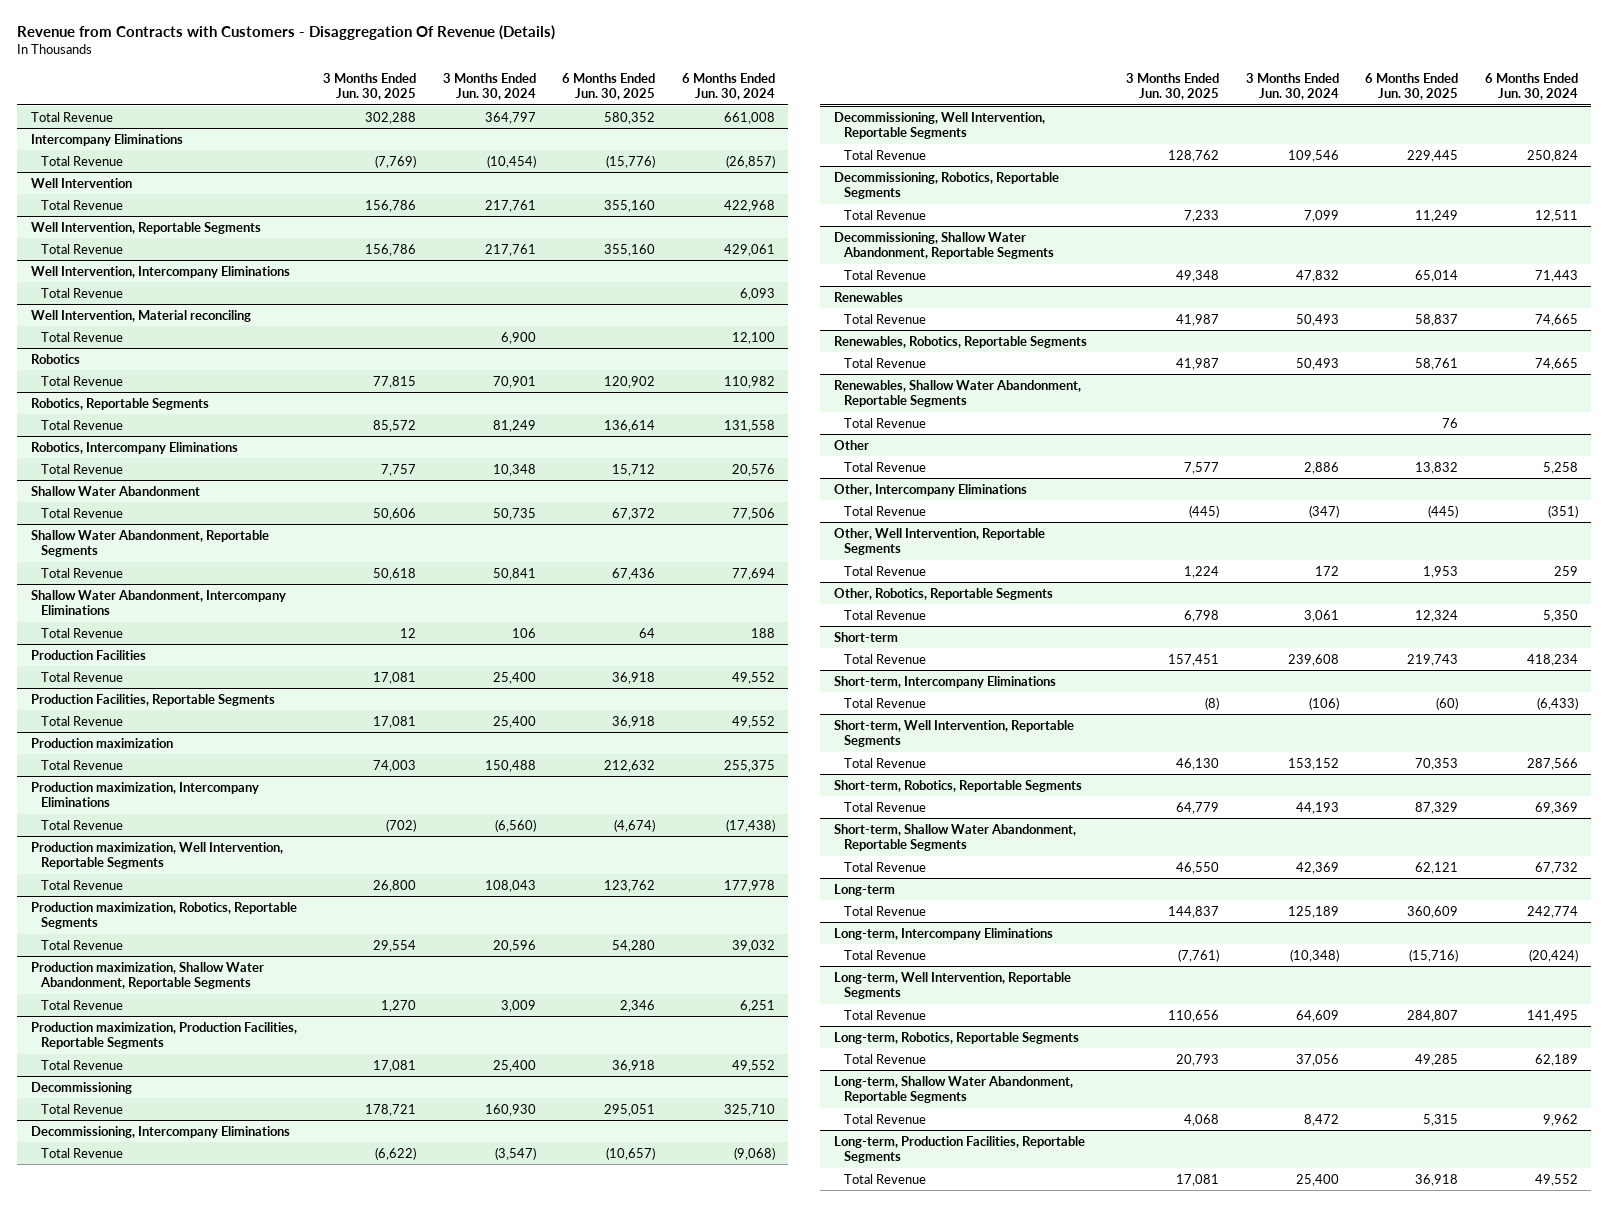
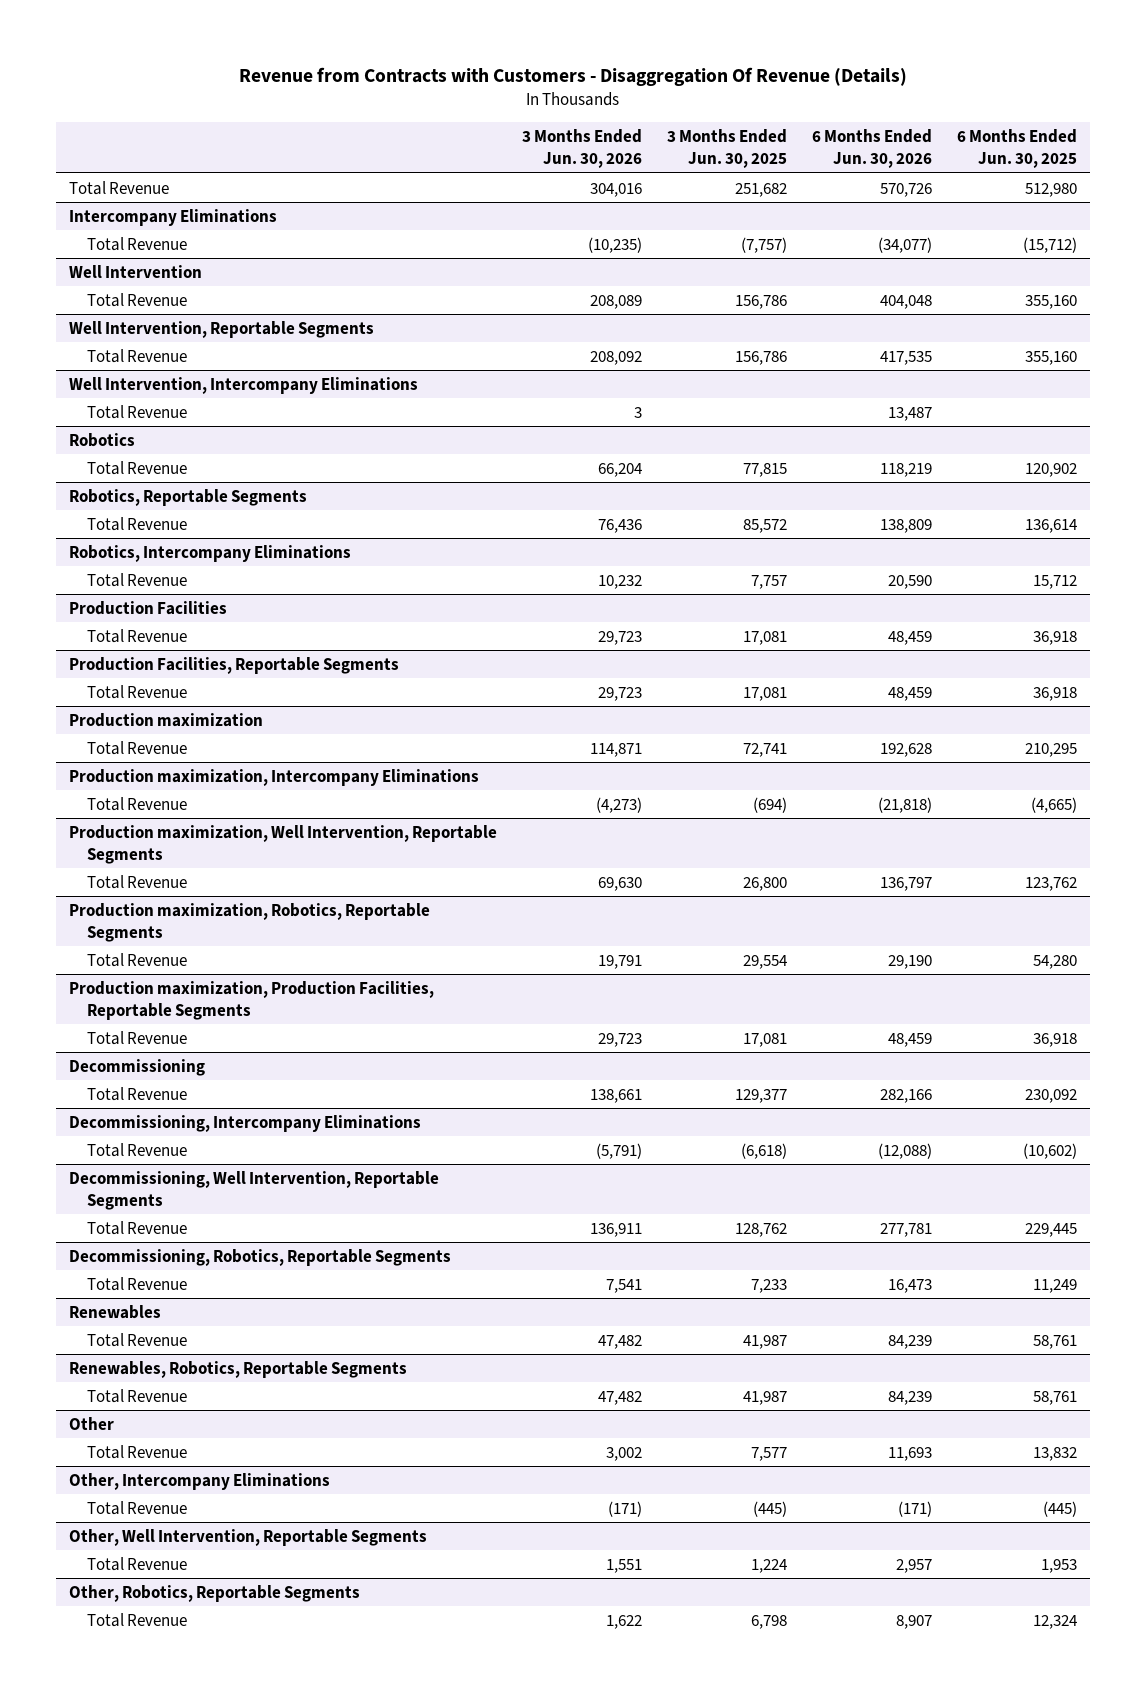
[442,72,536,101] 3 Months Ended Jun. 30, 2024 -> none
[682,72,776,101] 6 Months Ended Jun. 30, 2024 -> none
none -> [521,129,642,168] 3 Months Ended Jun. 30, 2026
none -> [812,129,933,168] 6 Months Ended Jun. 30, 2026
[365,111,417,124] 302,288 -> [734,182,787,197] 251,682
[604,111,656,124] 580,352 -> [1025,182,1078,197] 512,980
[375,154,417,168] (7,769) -> [740,236,787,253] (7,757)
[606,154,656,168] (15,776) -> [1023,236,1078,253] (15,712)
[30,309,251,322] Well Intervention, Material reconciling -> none
[41,331,124,342] Total Revenue -> none
[30,485,200,496] Shallow Water Abandonment -> none
[41,507,124,518] Total Revenue -> none
[30,529,269,558] Shallow Water Abandonment, Reportable Segments -> none
[41,567,124,578] Total Revenue -> none
[30,589,286,616] Shallow Water Abandonment, Intercompany Eliminations -> none
[41,627,124,638] Total Revenue -> none
[373,759,417,772] 74,003 -> [742,742,787,757] 72,741
[604,759,656,772] 212,632 -> [1025,742,1078,757] 210,295
[386,818,417,832] (702) -> [752,796,787,813] (694)
[614,818,656,832] (4,674) -> [1031,796,1078,813] (4,665)
[30,961,264,990] Production maximization, Shallow Water Abandonment, Reportable Segments -> none
[41,999,124,1010] Total Revenue -> none
[365,1103,417,1116] 178,721 -> [734,1088,787,1103] 129,377
[604,1103,656,1116] 295,051 -> [1025,1088,1078,1103] 230,092
[375,1146,417,1160] (6,622) -> [740,1142,787,1159] (6,618)
[606,1146,656,1160] (10,657) -> [1023,1142,1078,1159] (10,602)
[833,231,1054,260] Decommissioning, Shallow Water Abandonment, Reportable Segments -> none
[843,269,926,280] Total Revenue -> none
[1415,313,1459,326] 58,837 -> [1033,1334,1078,1349] 58,761
[833,379,1081,408] Renewables, Shallow Water Abandonment, Reportable Segments -> none
[843,417,926,428] Total Revenue -> none
[833,631,898,642] Short-term -> none
[843,653,926,664] Total Revenue -> none
[833,675,1056,688] Short-term, Intercompany Eliminations -> none
[843,697,926,708] Total Revenue -> none
[833,719,1074,748] Short-term, Well Intervention, Reportable Segments -> none
[843,757,926,768] Total Revenue -> none
[833,779,1082,792] Short-term, Robotics, Reportable Segments -> none
[843,801,926,812] Total Revenue -> none
[833,823,1076,852] Short-term, Shallow Water Abandonment, Reportable Segments -> none
[843,861,926,872] Total Revenue -> none
[833,883,895,896] Long-term -> none
[843,905,926,916] Total Revenue -> none
[833,927,1053,940] Long-term, Intercompany Eliminations -> none
[843,949,926,960] Total Revenue -> none
[833,971,1071,1000] Long-term, Well Intervention, Reportable Segments -> none
[843,1009,926,1020] Total Revenue -> none
[833,1031,1079,1044] Long-term, Robotics, Reportable Segments -> none
[843,1053,926,1064] Total Revenue -> none
[833,1075,1073,1104] Long-term, Shallow Water Abandonment, Reportable Segments -> none
[843,1113,926,1124] Total Revenue -> none
[833,1135,1085,1164] Long-term, Production Facilities, Reportable Segments -> none
[843,1173,926,1184] Total Revenue -> none

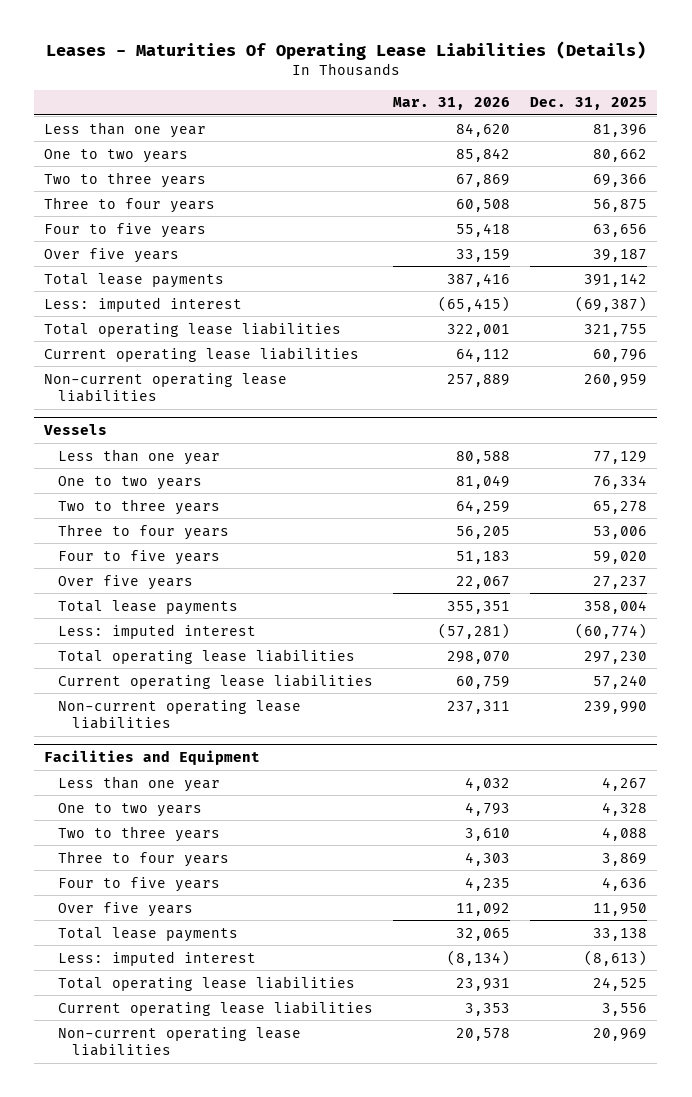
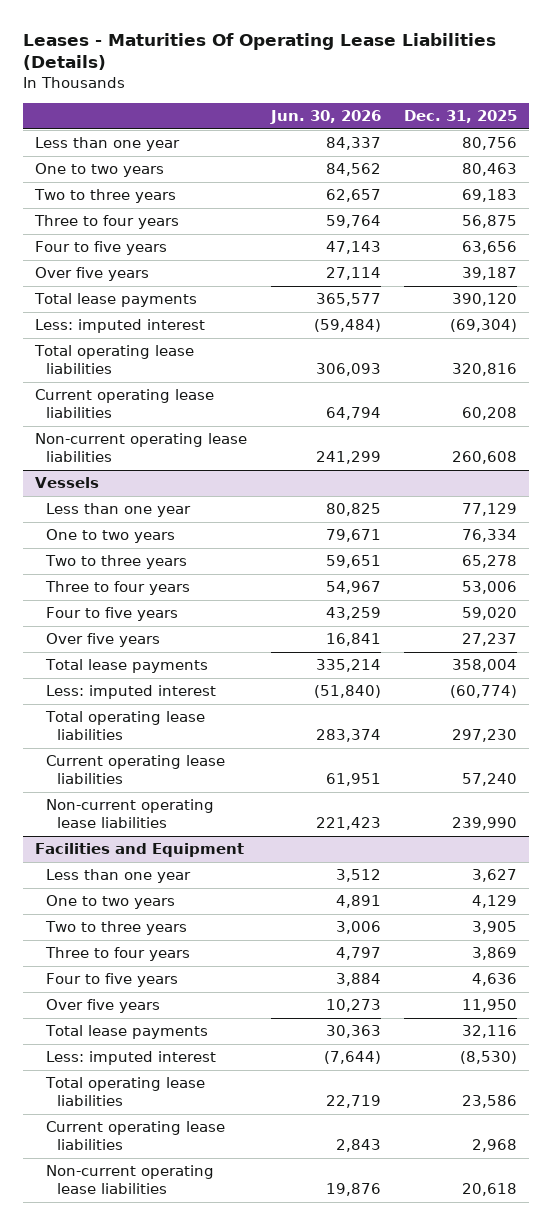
[393,97,511,111] Mar. 31, 2026 -> none
none -> [269,110,381,125] Jun. 30, 2026
[593,123,648,137] 81,396 -> [462,137,518,151] 80,756
[593,148,648,162] 80,662 -> [462,163,518,177] 80,463
[593,173,648,187] 69,366 -> [462,189,518,203] 69,183
[584,272,648,287] 391,142 -> [452,293,518,307] 390,120
[575,295,648,312] (69,387) -> [450,319,518,333] (69,304)
[584,323,648,337] 321,755 -> [452,363,518,377] 320,816
[593,348,648,362] 60,796 -> [462,407,518,421] 60,208
[584,373,648,387] 260,959 -> [452,451,518,465] 260,608
[602,776,648,791] 4,267 -> [472,869,518,883] 3,627
[602,801,648,816] 4,328 -> [472,895,518,909] 4,129
[602,826,648,841] 4,088 -> [472,921,518,935] 3,905
[593,927,648,941] 33,138 -> [462,1025,518,1039] 32,116
[584,949,648,966] (8,613) -> [460,1051,518,1065] (8,530)
[593,976,648,991] 24,525 -> [462,1095,518,1109] 23,586
[602,1002,648,1016] 3,556 -> [472,1139,518,1153] 2,968
[593,1027,648,1041] 20,969 -> [462,1183,518,1197] 20,618

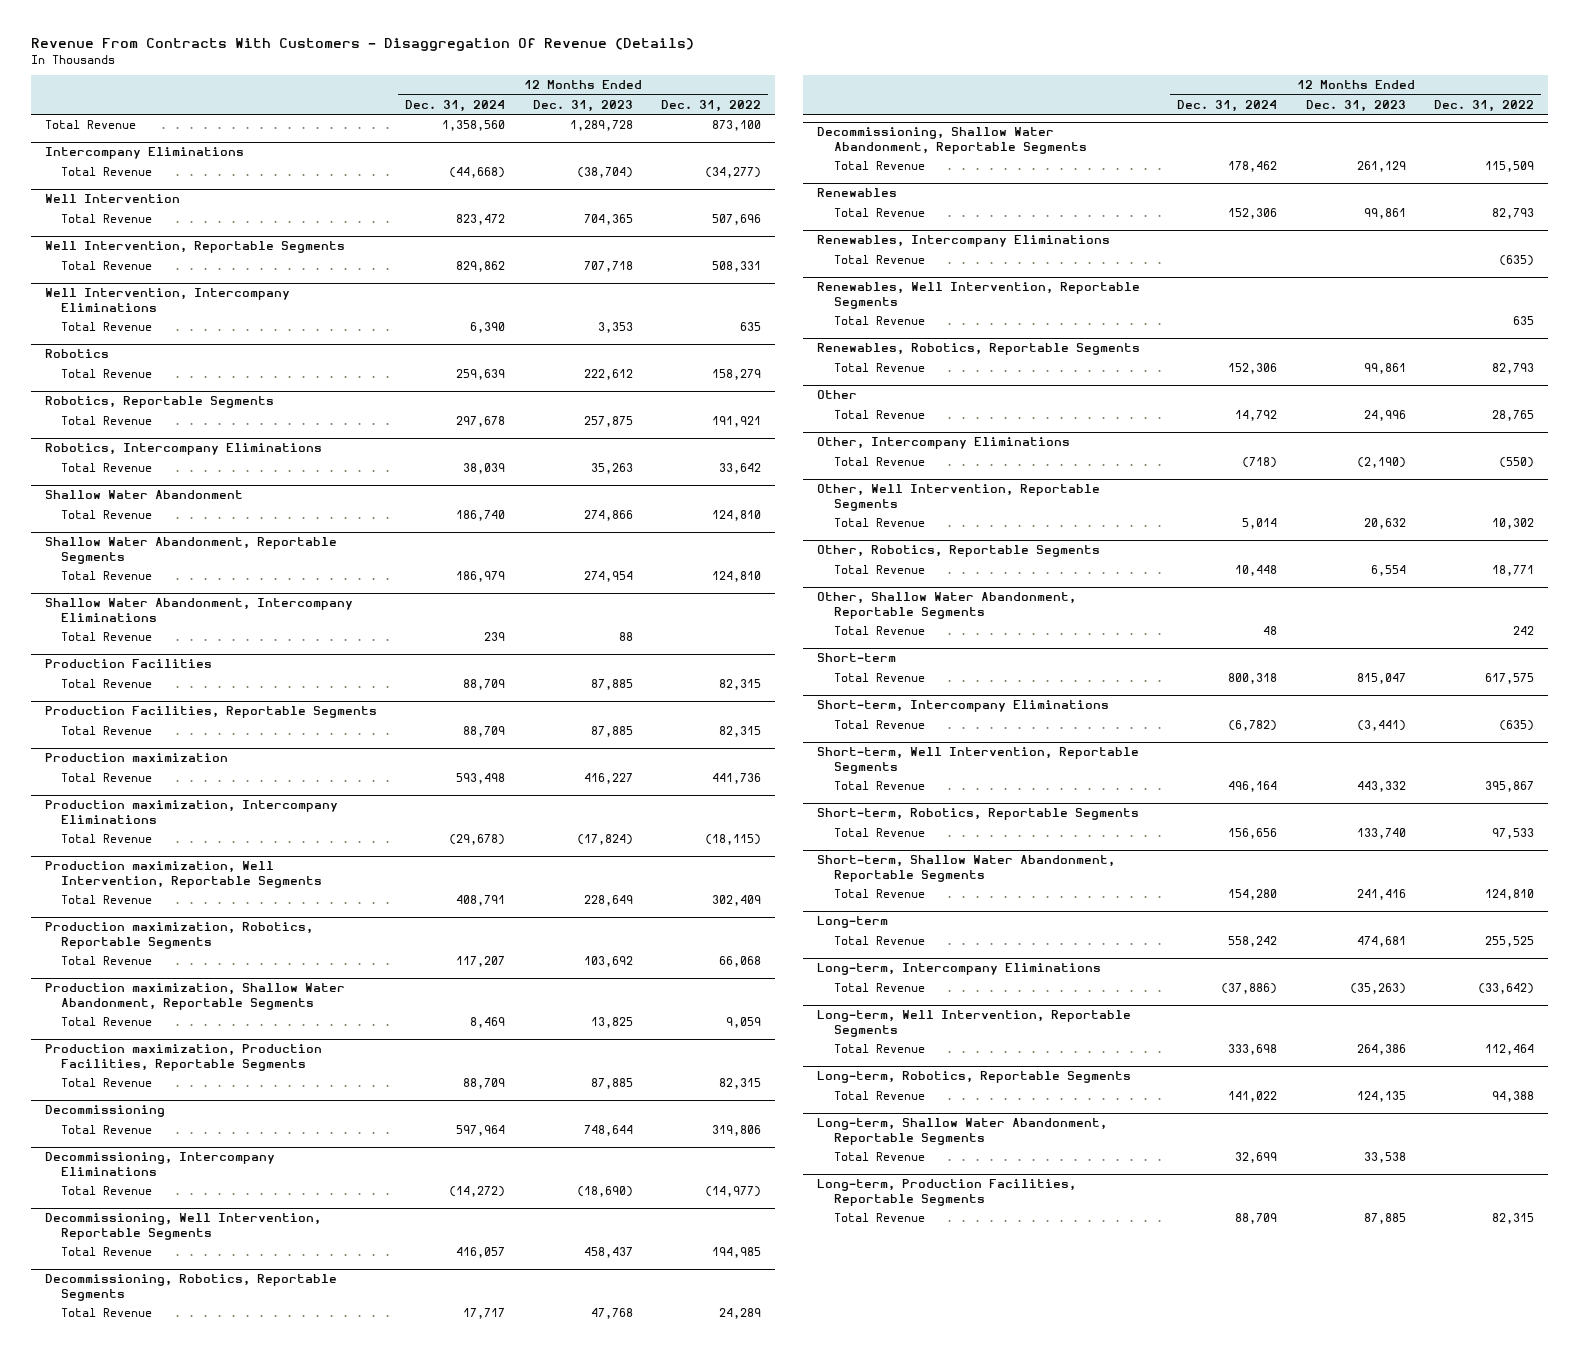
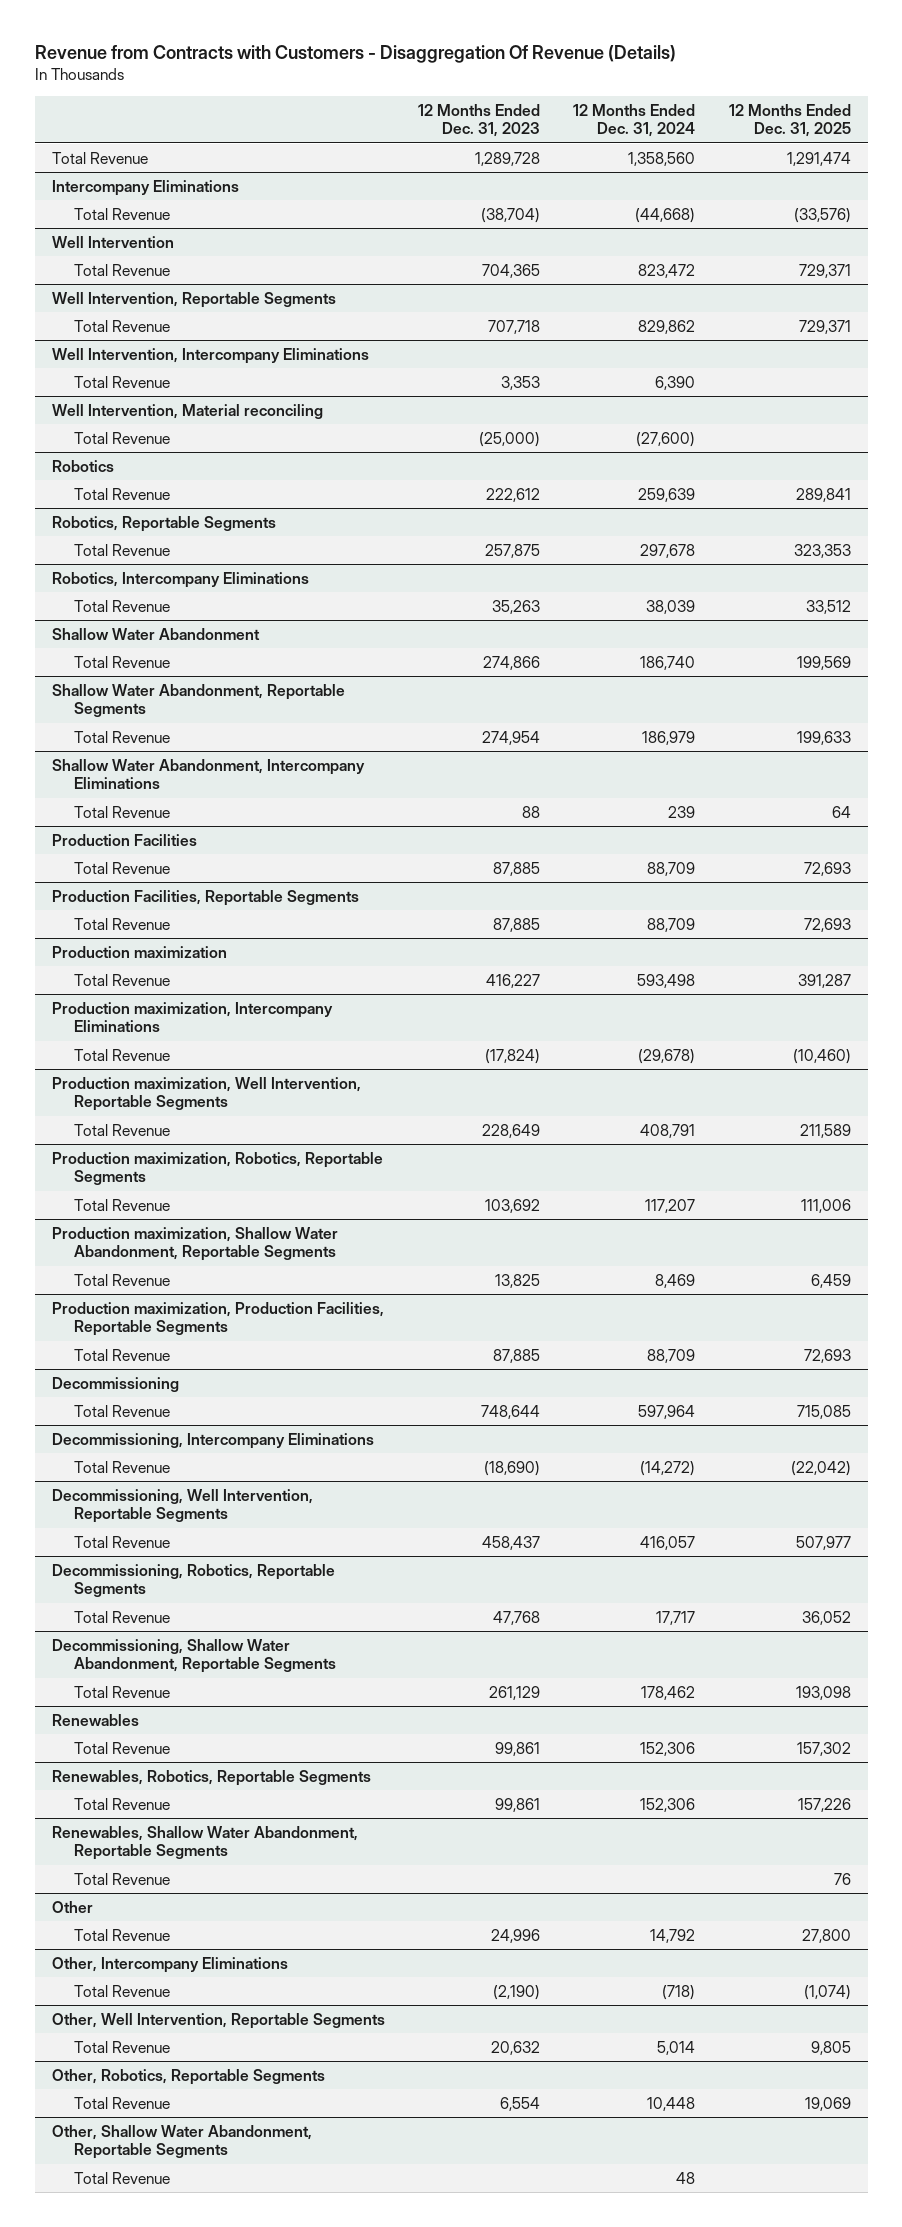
[30,38,694,52] Revenue From Contracts With Customers - Disaggregation Of Revenue (Details) -> [34,45,676,64] Revenue from Contracts with Customers - Disaggregation Of Revenue (Details)
[660,99,761,112] Dec. 31, 2022 -> none
none -> [728,103,851,138] 12 Months Ended Dec. 31, 2025
none -> [51,403,323,419] Well Intervention, Material reconciling
none -> [73,431,170,444] Total Revenue
[817,235,1111,248] Renewables, Intercompany Eliminations -> none
[833,255,925,265] Total Revenue -> none
[817,282,1141,309] Renewables, Well Intervention, Reportable Segments -> none
[833,316,925,326] Total Revenue -> none
none -> [51,1825,358,1861] Renewables, Shallow Water Abandonment, Reportable Segments
none -> [73,1872,170,1885] Total Revenue
[817,653,897,663] Short-term -> none
[833,673,925,683] Total Revenue -> none
[817,700,1110,713] Short-term, Intercompany Eliminations -> none
[833,720,925,730] Total Revenue -> none
[817,747,1140,774] Short-term, Well Intervention, Reportable Segments -> none
[833,781,925,791] Total Revenue -> none
[817,808,1140,821] Short-term, Robotics, Reportable Segments -> none
[833,828,925,838] Total Revenue -> none
[817,855,1116,882] Short-term, Shallow Water Abandonment, Reportable Segments -> none
[833,889,925,899] Total Revenue -> none
[817,916,889,929] Long-term -> none
[833,936,925,946] Total Revenue -> none
[817,963,1102,976] Long-term, Intercompany Eliminations -> none
[833,983,925,993] Total Revenue -> none
[817,1010,1132,1037] Long-term, Well Intervention, Reportable Segments -> none
[833,1044,925,1054] Total Revenue -> none
[817,1071,1132,1084] Long-term, Robotics, Reportable Segments -> none
[833,1091,925,1101] Total Revenue -> none
[817,1118,1108,1145] Long-term, Shallow Water Abandonment, Reportable Segments -> none
[833,1152,925,1162] Total Revenue -> none
[817,1179,1077,1206] Long-term, Production Facilities, Reportable Segments -> none
[833,1213,925,1223] Total Revenue -> none

